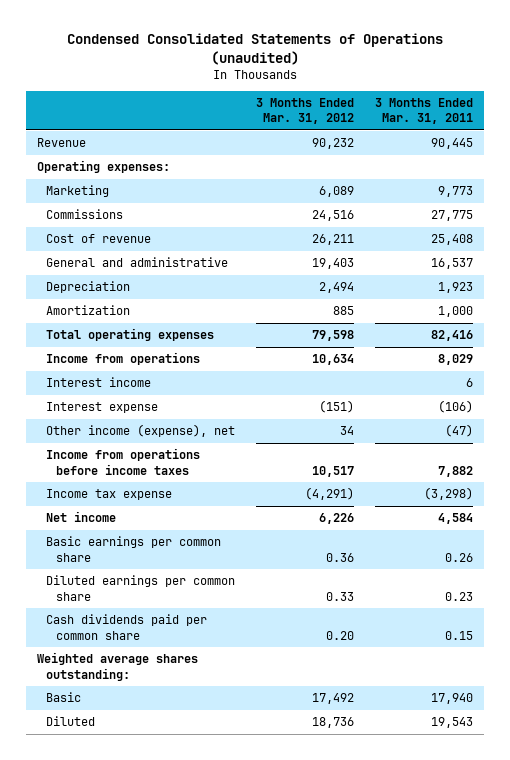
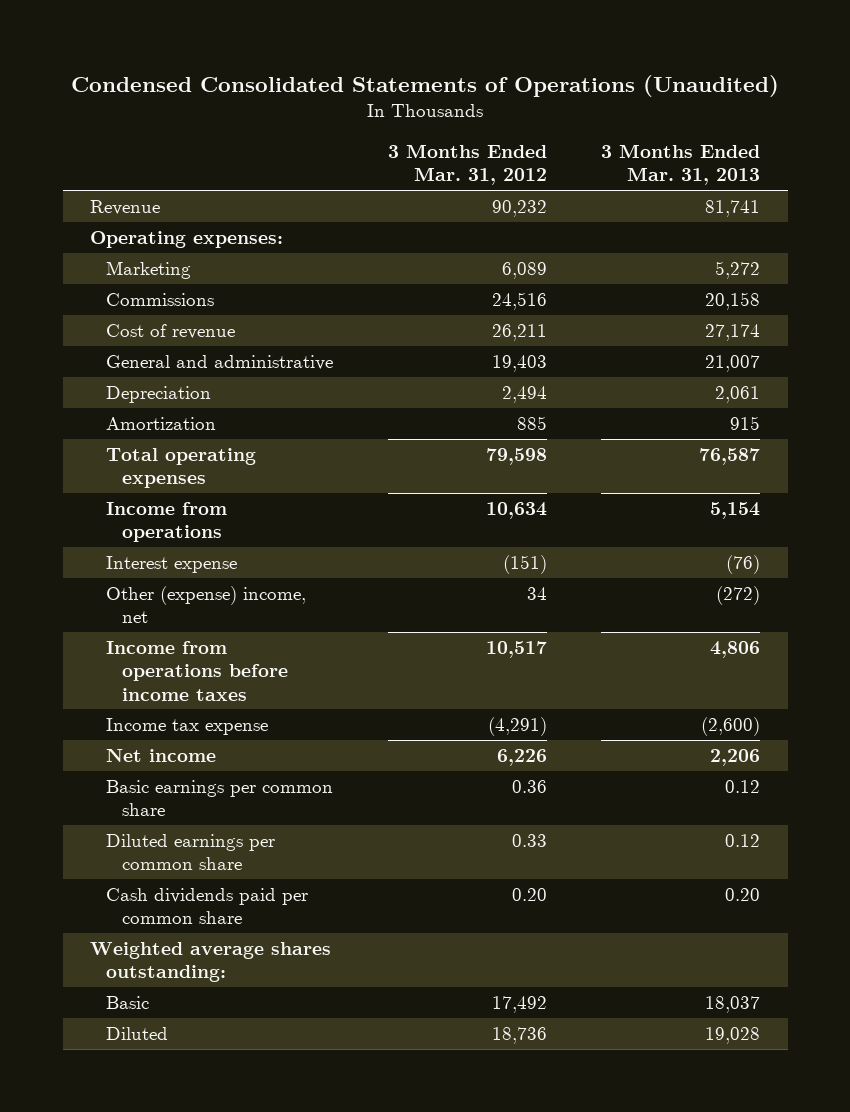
[66,33,443,65] Condensed Consolidated Statements of Operations (unaudited) -> [71,74,780,97] Condensed Consolidated Statements of Operations (Unaudited)
[375,98,474,125] 3 Months Ended Mar. 31, 2011 -> none
none -> [601,143,761,186] 3 Months Ended Mar. 31, 2013
[46,377,152,388] Interest income -> none
[46,424,236,438] Other income (expense), net -> [105,585,306,624] Other (expense) income, net

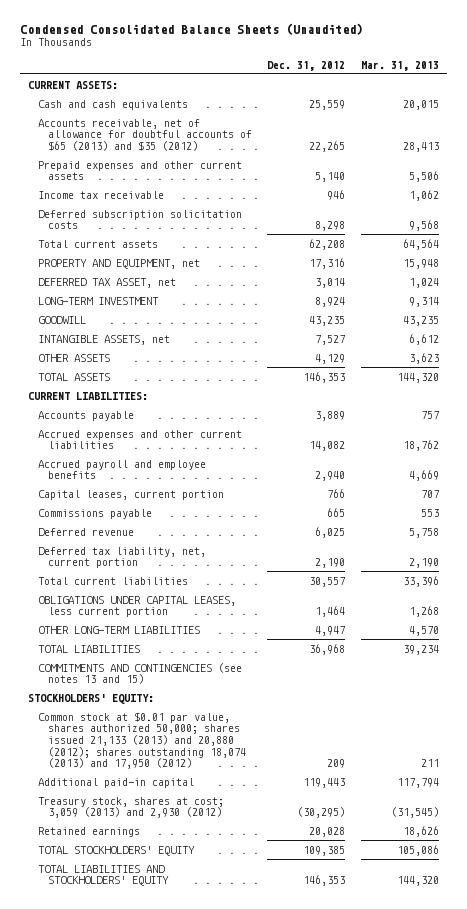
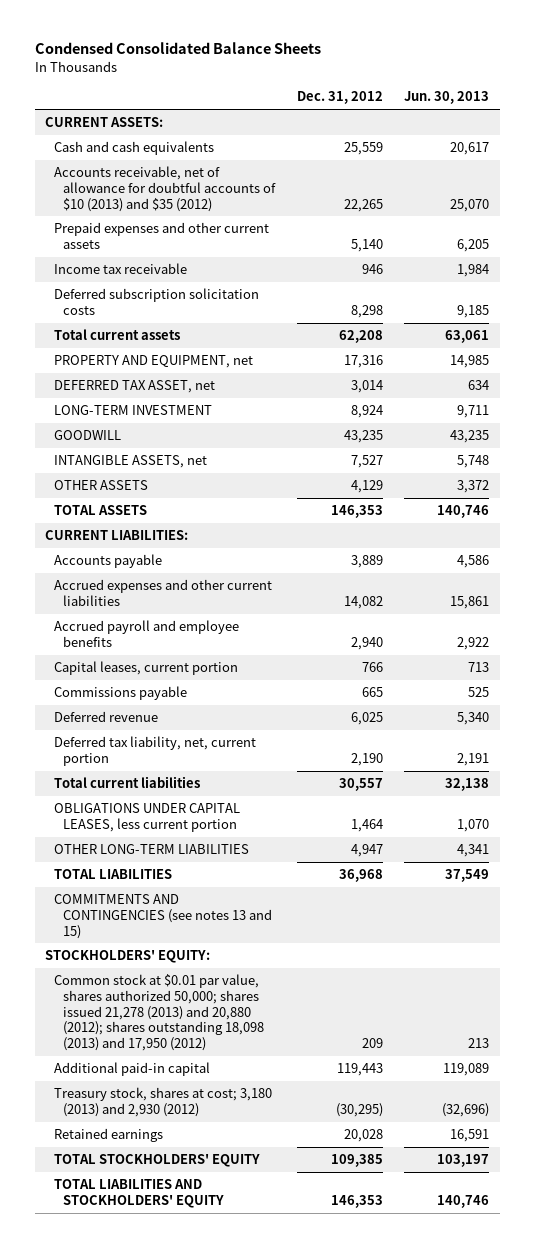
[19,22,363,35] Condensed Consolidated Balance Sheets (Unaudited) -> [34,42,321,55] Condensed Consolidated Balance Sheets
[361,60,440,71] Mar. 31, 2013 -> none
none -> [404,91,490,105] Jun. 30, 2013
[37,118,252,151] Accounts receivable, net of allowance for doubtful accounts of $65 (2013) and $35 (2012) -> [54,166,277,212] Accounts receivable, net of allowance for doubtful accounts of $10 (2013) and $35 (2012)
[37,711,246,770] Common stock at $0.01 par value, shares authorized 50,000; shares issued 21,133 (2013) and 20,880 (2012); shares outstanding 18,074 (2013) and 17,950 (2012) -> [54,974,265,1052] Common stock at $0.01 par value, shares authorized 50,000; shares issued 21,278 (2013) and 20,880 (2012); shares outstanding 18,098 (2013) and 17,950 (2012)
[37,796,224,819] Treasury stock, shares at cost; 3,059 (2013) and 2,930 (2012) -> [54,1087,273,1117] Treasury stock, shares at cost; 3,180 (2013) and 2,930 (2012)

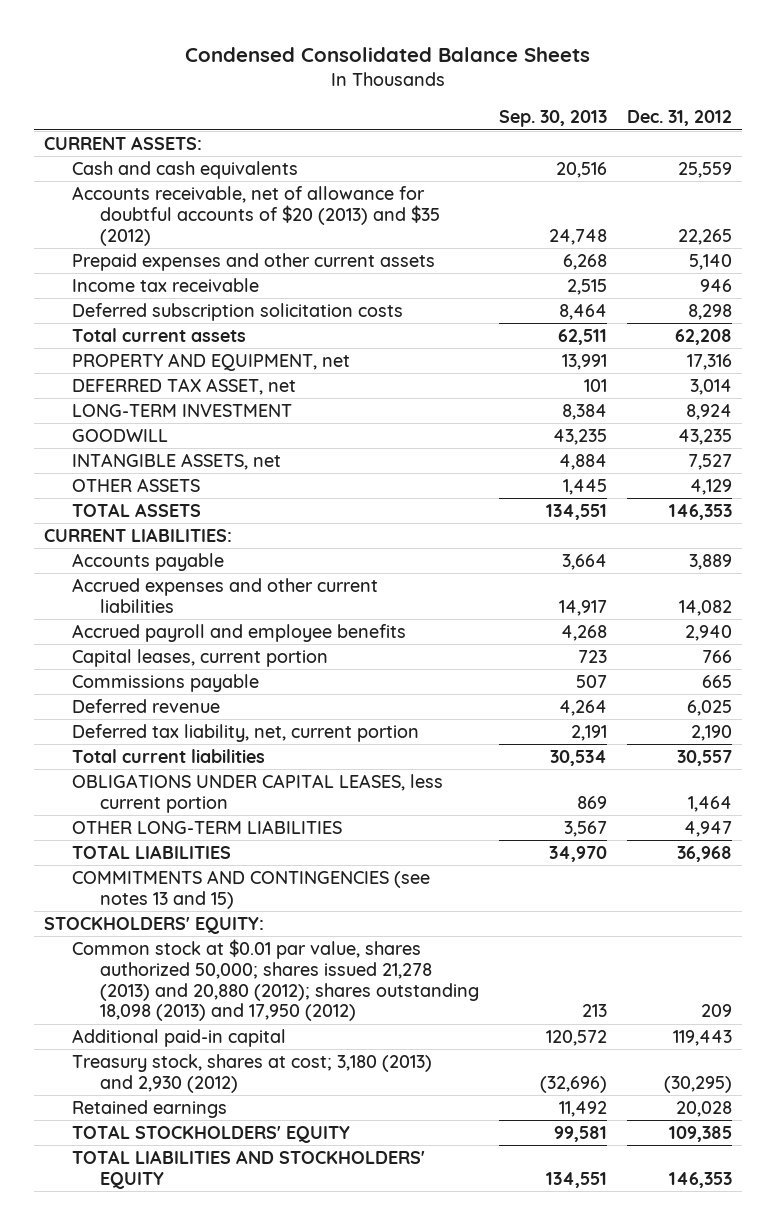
[404,91,490,105] Jun. 30, 2013 -> none
none -> [499,110,608,128] Sep. 30, 2013
[54,166,277,212] Accounts receivable, net of allowance for doubtful accounts of $10 (2013) and $35 (2012) -> [72,185,441,246] Accounts receivable, net of allowance for doubtful accounts of $20 (2013) and $35 (2012)

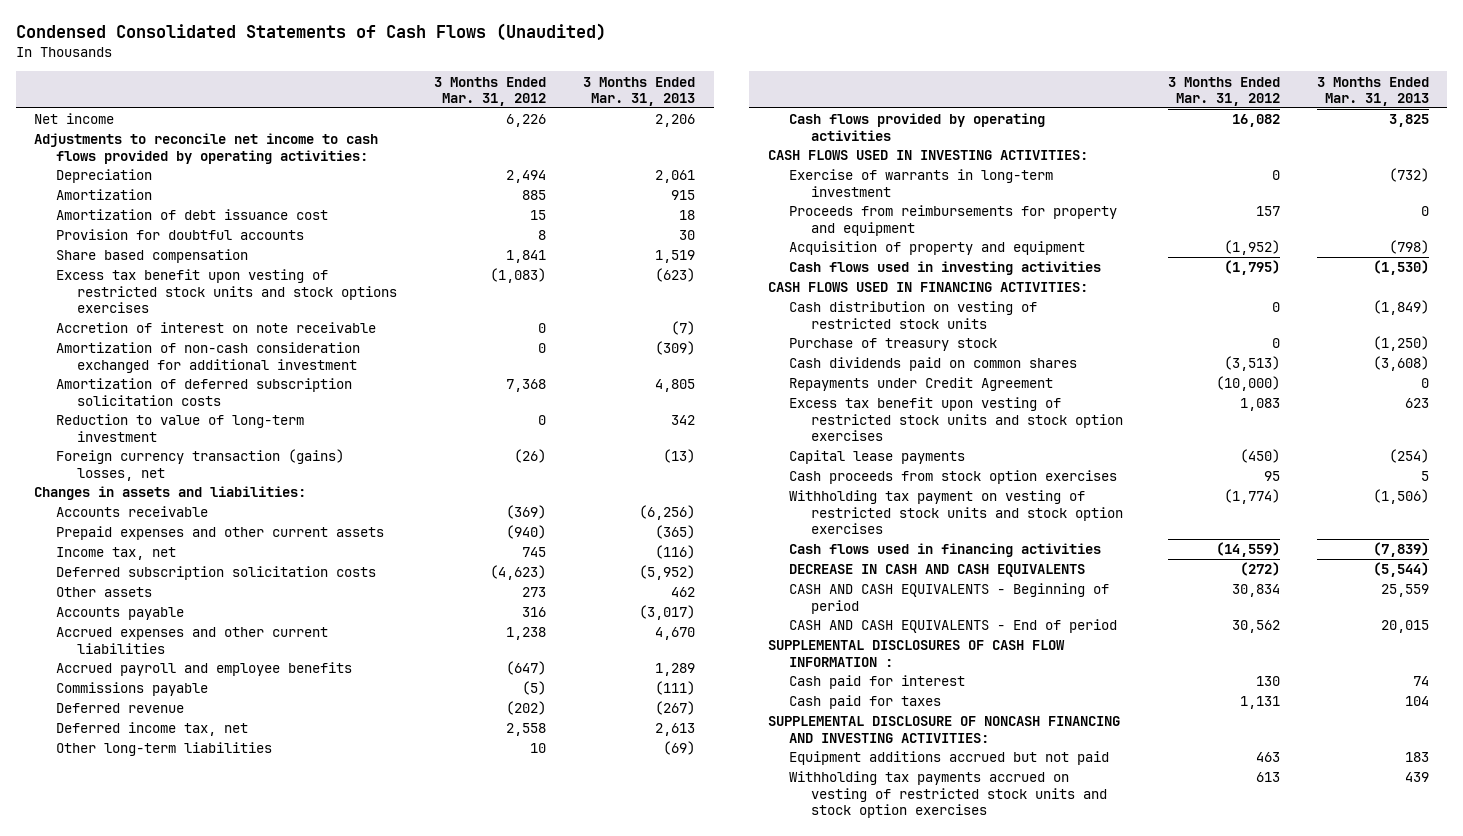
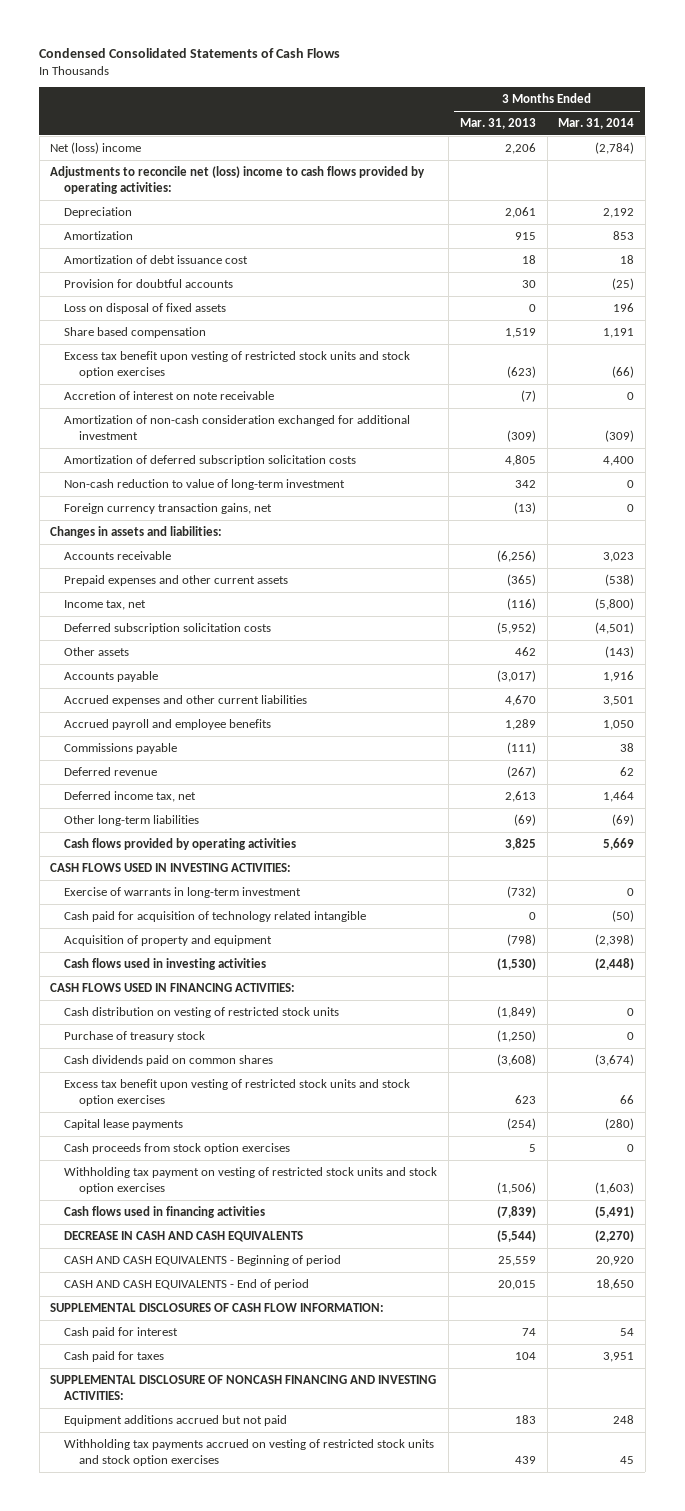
[15,23,606,42] Condensed Consolidated Statements of Cash Flows (Unaudited) -> [39,48,341,59] Condensed Consolidated Statements of Cash Flows
[434,76,547,107] 3 Months Ended Mar. 31, 2012 -> none
none -> [558,117,635,129] Mar. 31, 2014
[34,113,115,125] Net income -> [50,141,142,154] Net (loss) income
[34,133,379,164] Adjustments to reconcile net income to cash flows provided by operating activities: -> [50,165,426,194] Adjustments to reconcile net (loss) income to cash flows provided by operating activities:
none -> [64,302,227,314] Loss on disposal of fixed assets
[55,269,398,314] Excess tax benefit upon vesting of restricted stock units and stock options exercises -> [64,350,411,378] Excess tax benefit upon vesting of restricted stock units and stock option exercises
[55,414,304,442] Reduction to value of long-term investment -> [64,478,346,490] Non-cash reduction to value of long-term investment
[55,449,344,481] Foreign currency transaction (gains) losses, net -> [64,502,273,514] Foreign currency transaction gains, net
[789,205,1118,236] Proceeds from reimbursements for property and equipment -> none
none -> [64,910,367,922] Cash paid for acquisition of technology related intangible
[789,377,1054,392] Repayments under Credit Agreement -> none
[767,640,1065,667] SUPPLEMENTAL DISCLOSURES OF CASH FLOW INFORMATION : -> [50,1302,385,1312] SUPPLEMENTAL DISCLOSURES OF CASH FLOW INFORMATION:

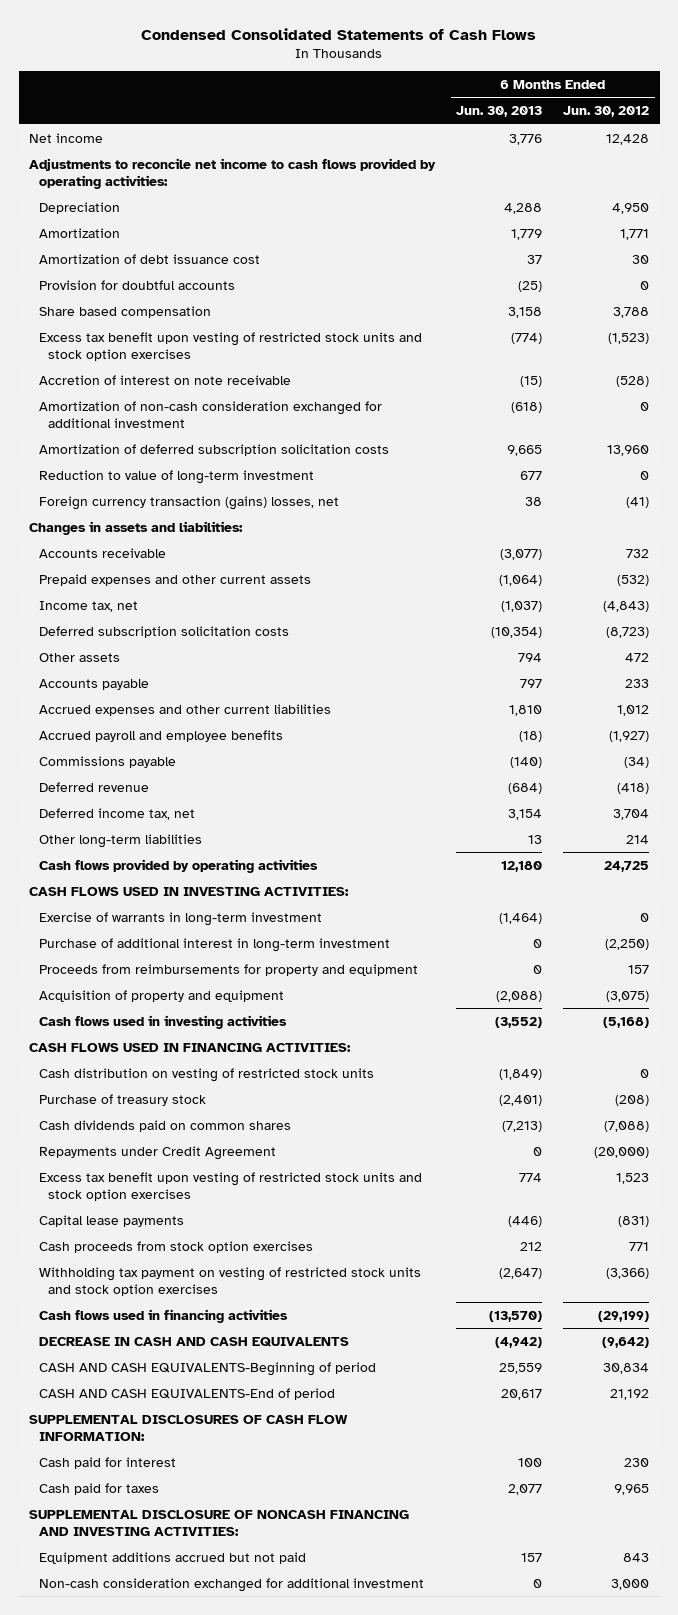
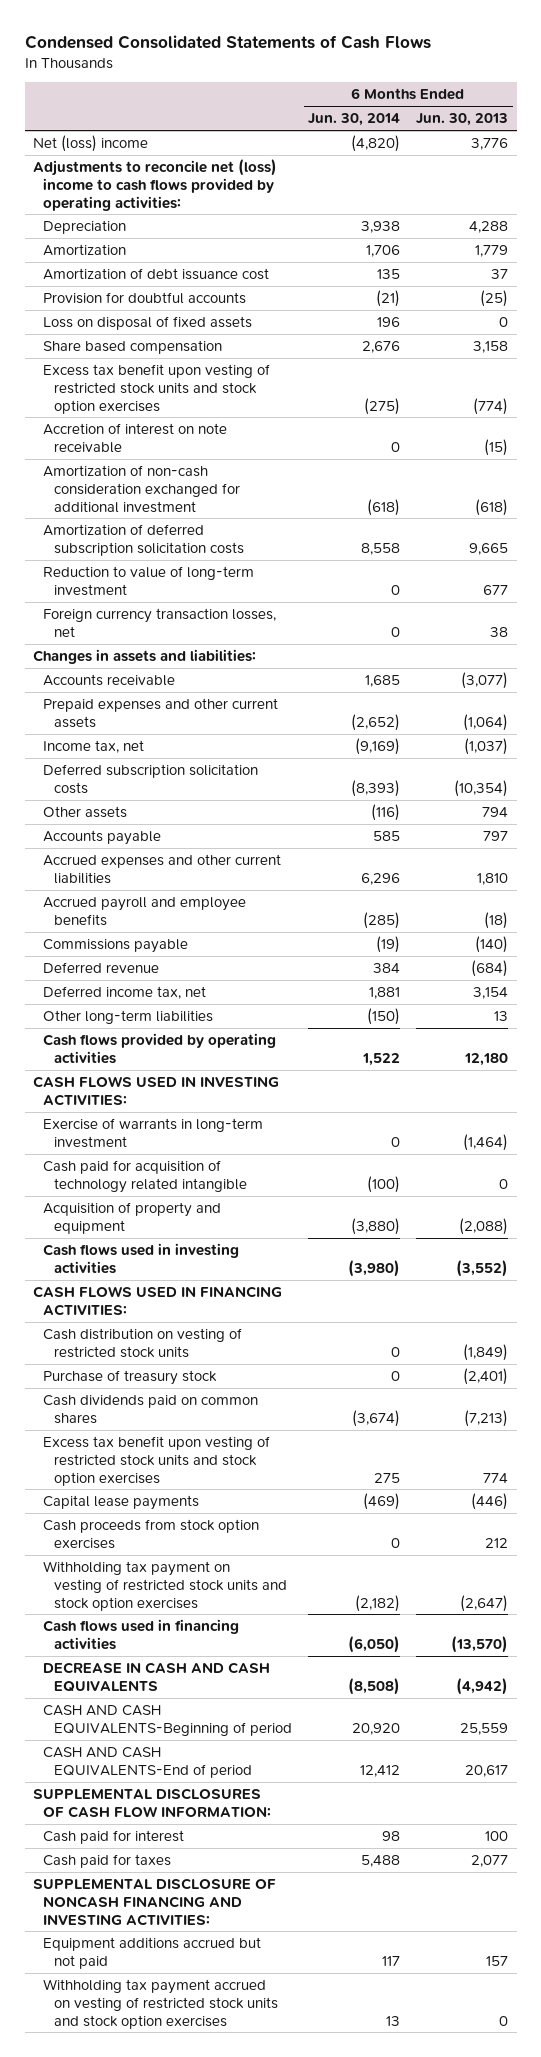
[563,106,650,118] Jun. 30, 2012 -> none
none -> [308,113,401,127] Jun. 30, 2014
[29,132,104,143] Net income -> [32,134,148,152] Net (loss) income
[29,157,437,189] Adjustments to reconcile net income to cash flows provided by operating activities: -> [32,158,277,211] Adjustments to reconcile net (loss) income to cash flows provided by operating activities:
none -> [43,315,253,330] Loss on disposal of fixed assets
[38,495,339,510] Foreign currency transaction (gains) losses, net -> [43,607,277,637] Foreign currency transaction losses, net
[38,937,390,952] Purchase of additional interest in long-term investment -> none
[38,963,418,976] Proceeds from reimbursements for property and equipment -> none
none -> [43,1159,247,1193] Cash paid for acquisition of technology related intangible
[38,1145,276,1160] Repayments under Credit Agreement -> none
[38,1577,424,1592] Non-cash consideration exchanged for additional investment -> none
none -> [43,1978,278,2029] Withholding tax payment accrued on vesting of restricted stock units and stock option exercises

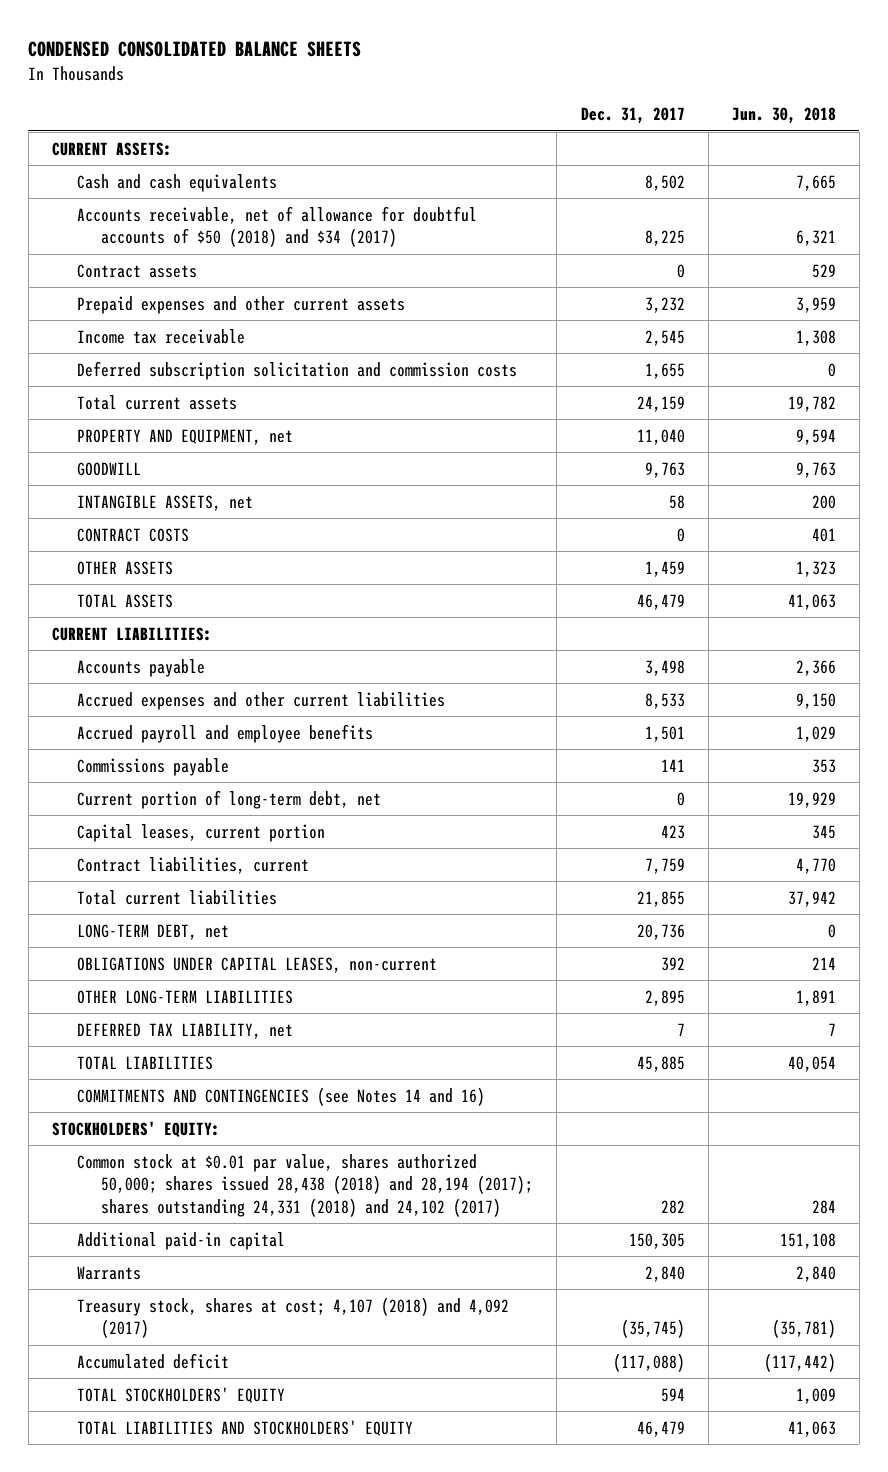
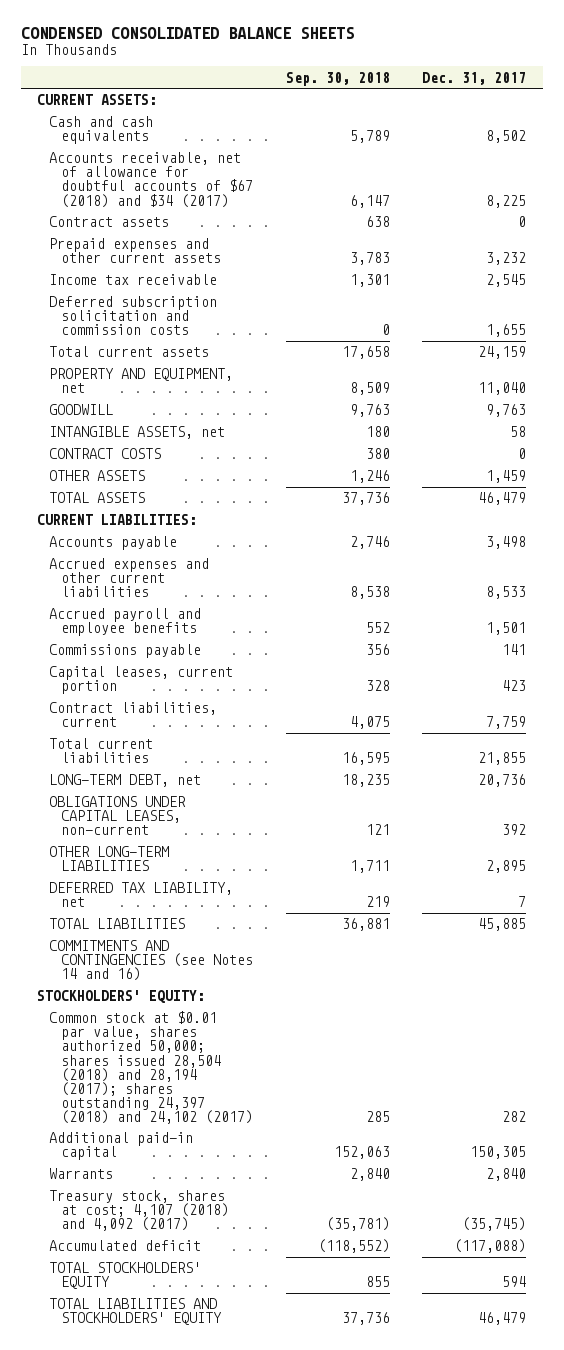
[731,107,836,125] Jun. 30, 2018 -> none
none -> [285,71,390,86] Sep. 30, 2018
[76,205,477,248] Accounts receivable, net of allowance for doubtful accounts of $50 (2018) and $34 (2017) -> [49,152,254,208] Accounts receivable, net of allowance for doubtful accounts of $67 (2018) and $34 (2017)
[76,789,381,809] Current portion of long-term debt, net -> none
[76,1153,534,1217] Common stock at $0.01 par value, shares authorized 50,000; shares issued 28,438 (2018) and 28,194 (2017); shares outstanding 24,331 (2018) and 24,102 (2017) -> [49,1011,254,1124] Common stock at $0.01 par value, shares authorized 50,000; shares issued 28,504 (2018) and 28,194 (2017); shares outstanding 24,397 (2018) and 24,102 (2017)

